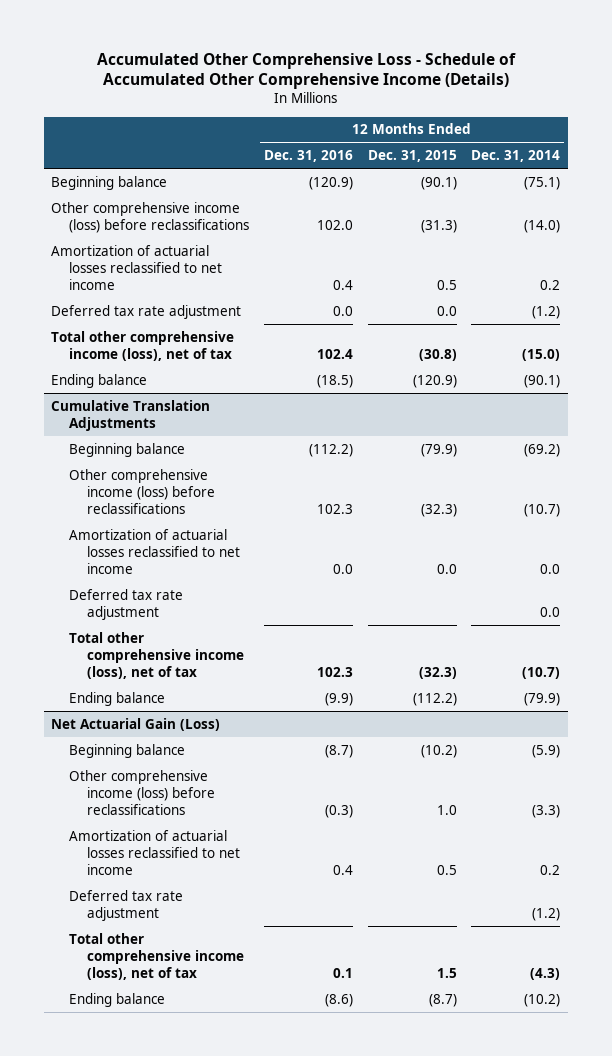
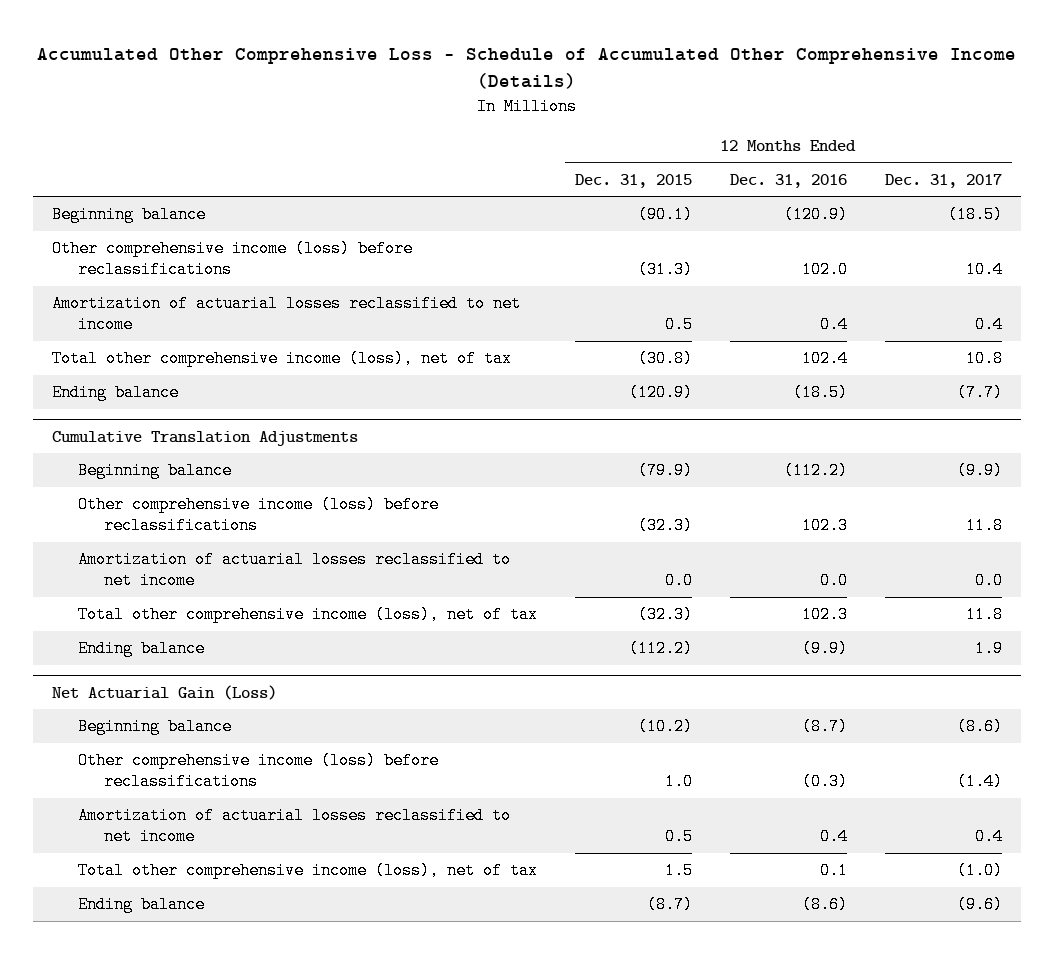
[471,150,561,163] Dec. 31, 2014 -> none
none -> [885,173,1003,188] Dec. 31, 2017
[51,304,242,319] Deferred tax rate adjustment -> none
[69,588,184,620] Deferred tax rate adjustment -> none
[69,889,184,921] Deferred tax rate adjustment -> none

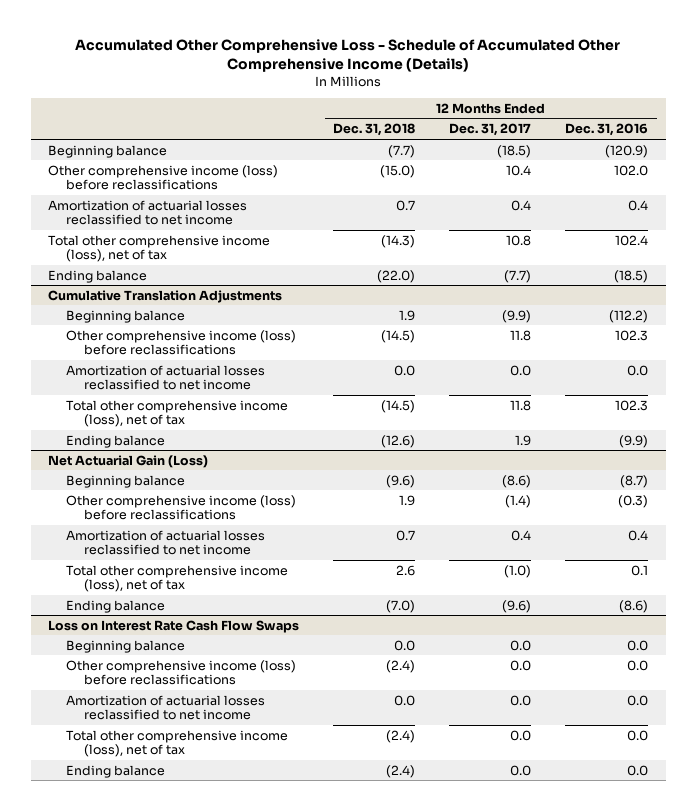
[574,173,692,188] Dec. 31, 2015 -> none
none -> [333,123,416,137] Dec. 31, 2018
none -> [47,619,299,633] Loss on Interest Rate Cash Flow Swaps
none -> [65,639,185,653] Beginning balance
none -> [65,659,296,686] Other comprehensive income (loss) before reclassifications
none -> [65,694,265,721] Amortization of actuarial losses reclassified to net income
none -> [65,729,288,758] Total other comprehensive income (loss), net of tax
none -> [65,764,165,778] Ending balance

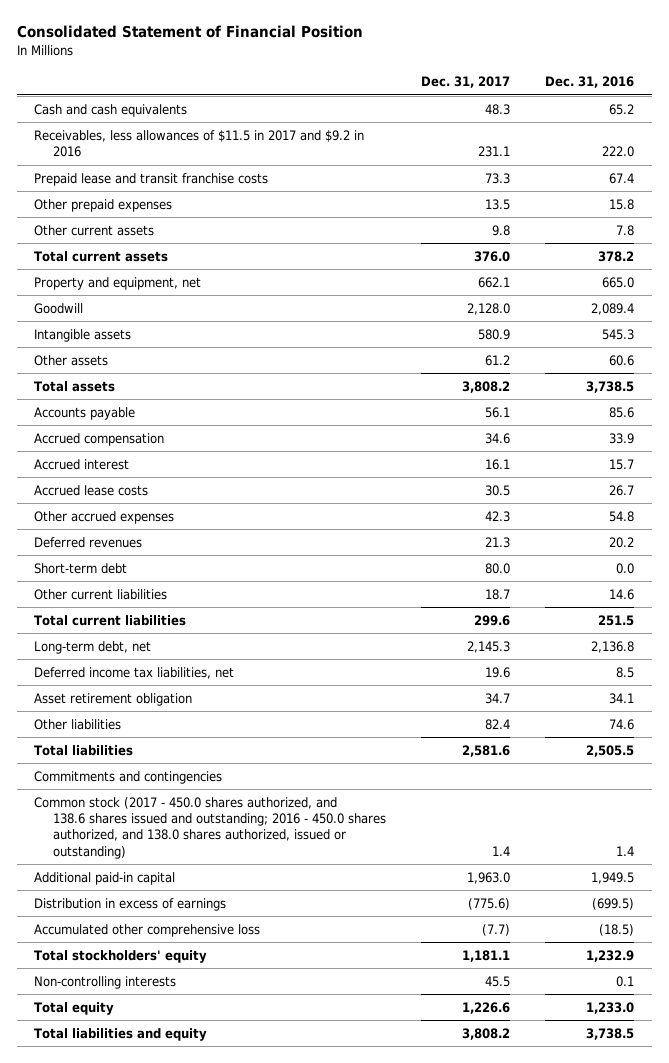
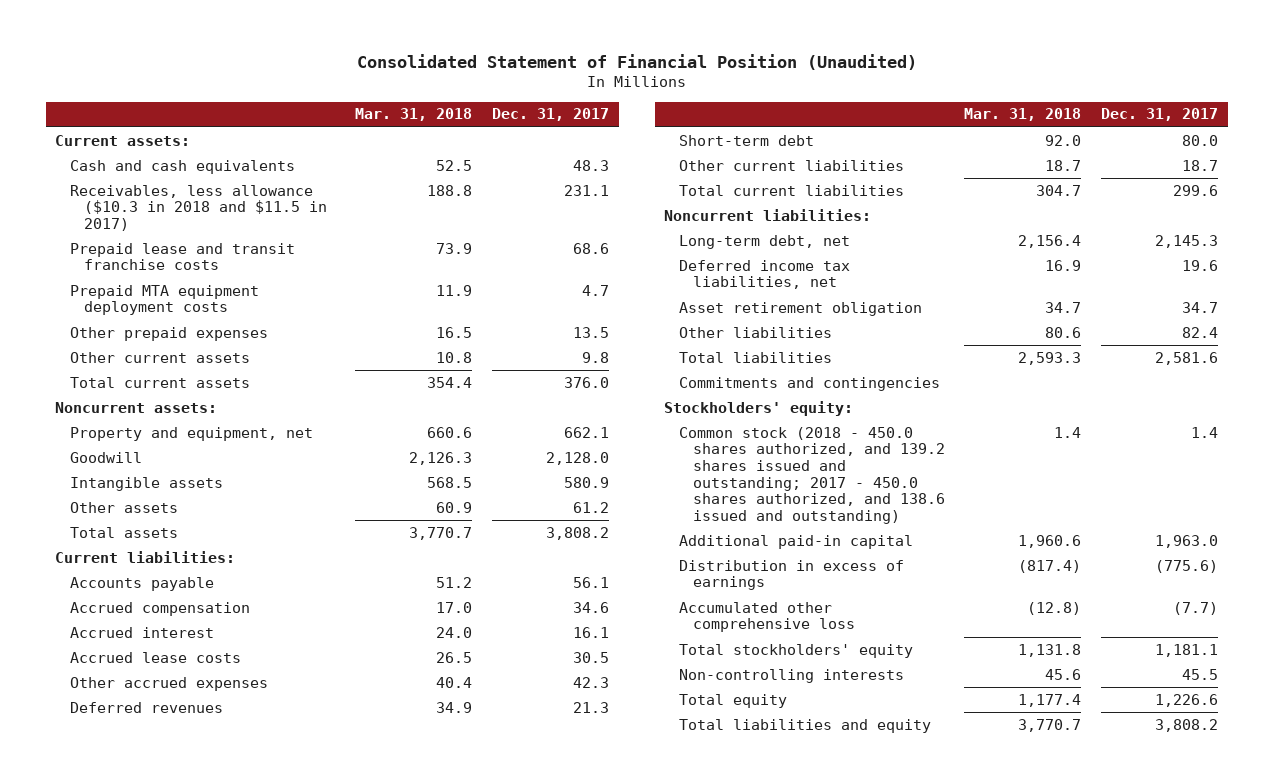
[16,25,363,39] Consolidated Statement of Financial Position -> [356,53,917,70] Consolidated Statement of Financial Position (Unaudited)
[545,76,635,89] Dec. 31, 2016 -> none
none -> [355,108,473,122] Mar. 31, 2018
none -> [55,134,191,146] Current assets:
[34,130,365,158] Receivables, less allowances of $11.5 in 2017 and $9.2 in 2016 -> [69,184,327,232] Receivables, less allowance ($10.3 in 2018 and $11.5 in 2017)
[485,173,511,185] 73.3 -> [572,242,609,254] 68.6
none -> [69,284,259,316] Prepaid MTA equipment deployment costs
none -> [55,401,218,413] Noncurrent assets:
none -> [55,550,236,563] Current liabilities:
none -> [664,208,872,221] Noncurrent liabilities:
none -> [664,400,854,416] Stockholders' equity:
[34,797,387,859] Common stock (2017 - 450.0 shares authorized, and 138.6 shares issued and outstanding; 2016 - 450.0 shares authorized, and 138.0 shares authorized, issued or outstanding) -> [678,426,945,524] Common stock (2018 - 450.0 shares authorized, and 139.2 shares issued and outstanding; 2017 - 450.0 shares authorized, and 138.6 issued and outstanding)

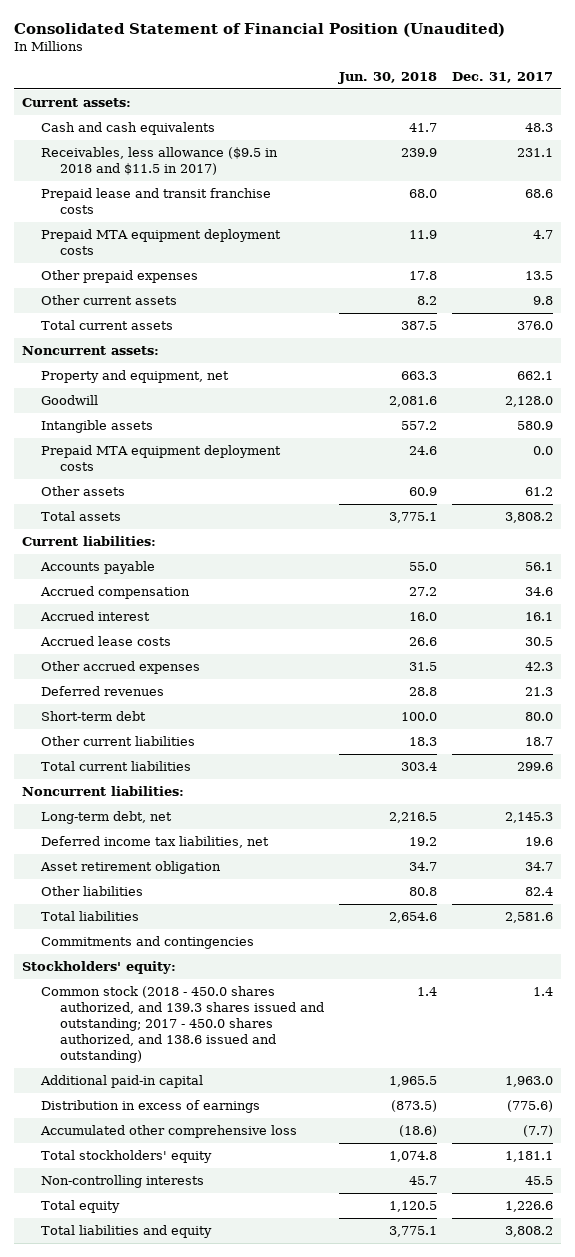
[355,108,473,122] Mar. 31, 2018 -> none
none -> [338,71,438,84] Jun. 30, 2018
[69,184,327,232] Receivables, less allowance ($10.3 in 2018 and $11.5 in 2017) -> [40,147,278,176] Receivables, less allowance ($9.5 in 2018 and $11.5 in 2017)
none -> [40,445,281,472] Prepaid MTA equipment deployment costs
[678,426,945,524] Common stock (2018 - 450.0 shares authorized, and 139.2 shares issued and outstanding; 2017 - 450.0 shares authorized, and 138.6 issued and outstanding) -> [40,986,325,1064] Common stock (2018 - 450.0 shares authorized, and 139.3 shares issued and outstanding; 2017 - 450.0 shares authorized, and 138.6 issued and outstanding)

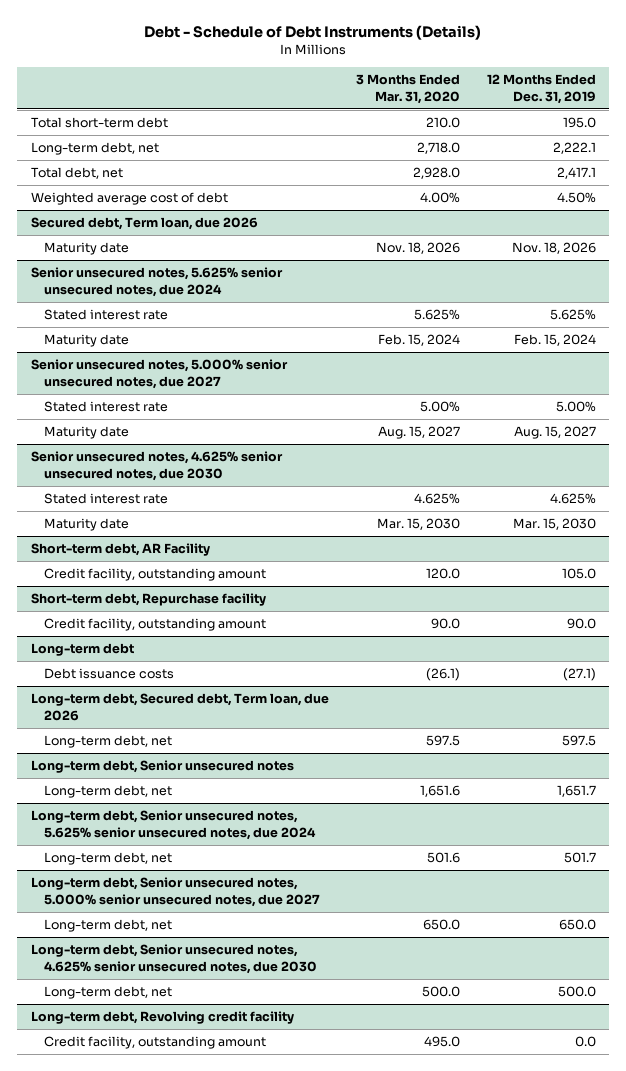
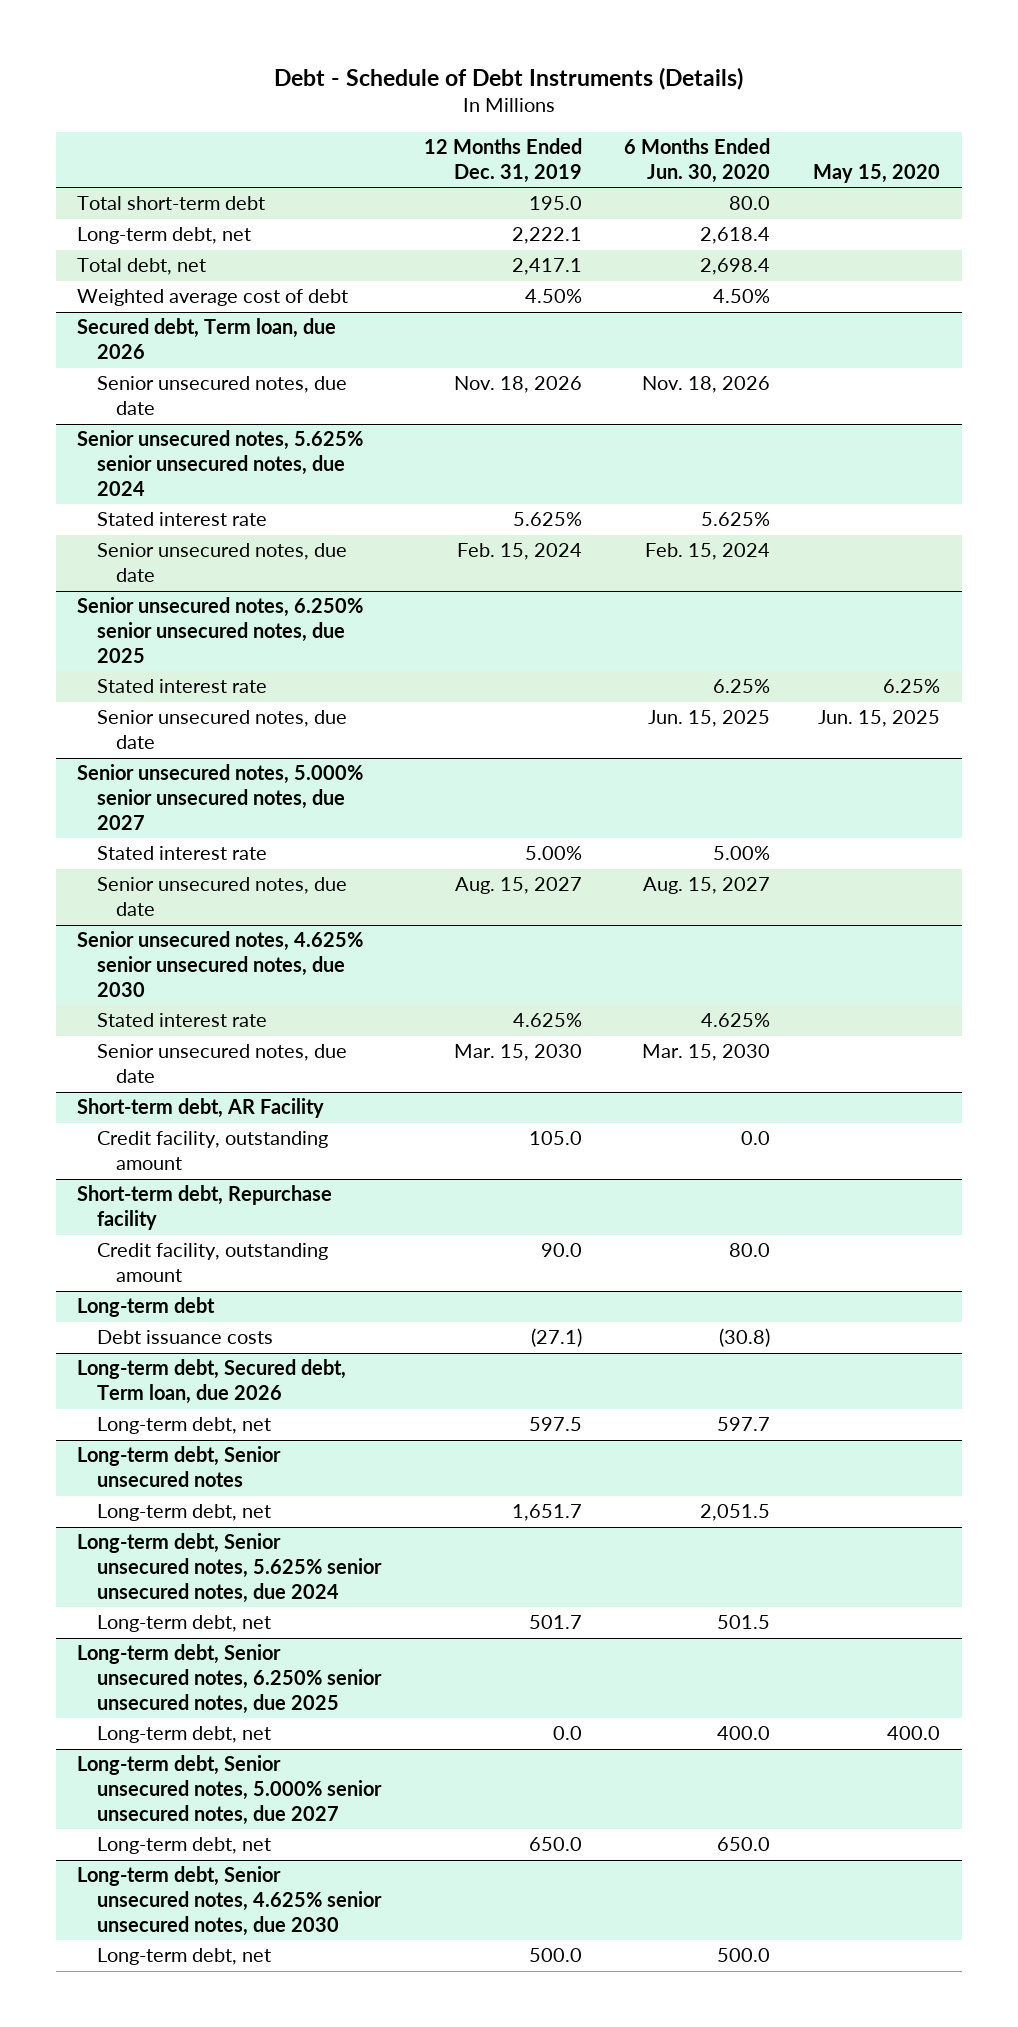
[355,74,460,104] 3 Months Ended Mar. 31, 2020 -> none
none -> [624,138,771,183] 6 Months Ended Jun. 30, 2020
none -> [813,163,941,183] May 15, 2020
[43,242,129,256] Maturity date -> [96,376,347,416] Senior unsecured notes, due date
[43,334,129,348] Maturity date -> [96,543,347,583] Senior unsecured notes, due date
none -> [77,597,364,663] Senior unsecured notes, 6.250% senior unsecured notes, due 2025
none -> [96,679,267,694] Stated interest rate
none -> [96,710,347,750] Senior unsecured notes, due date
[43,426,129,440] Maturity date -> [96,877,347,917] Senior unsecured notes, due date
[43,518,129,532] Maturity date -> [96,1044,347,1084] Senior unsecured notes, due date
none -> [77,1644,382,1714] Long-term debt, Senior unsecured notes, 6.250% senior unsecured notes, due 2025
none -> [96,1726,271,1744] Long-term debt, net
[30,1011,294,1025] Long-term debt, Revolving credit facility -> none
[43,1036,266,1050] Credit facility, outstanding amount -> none

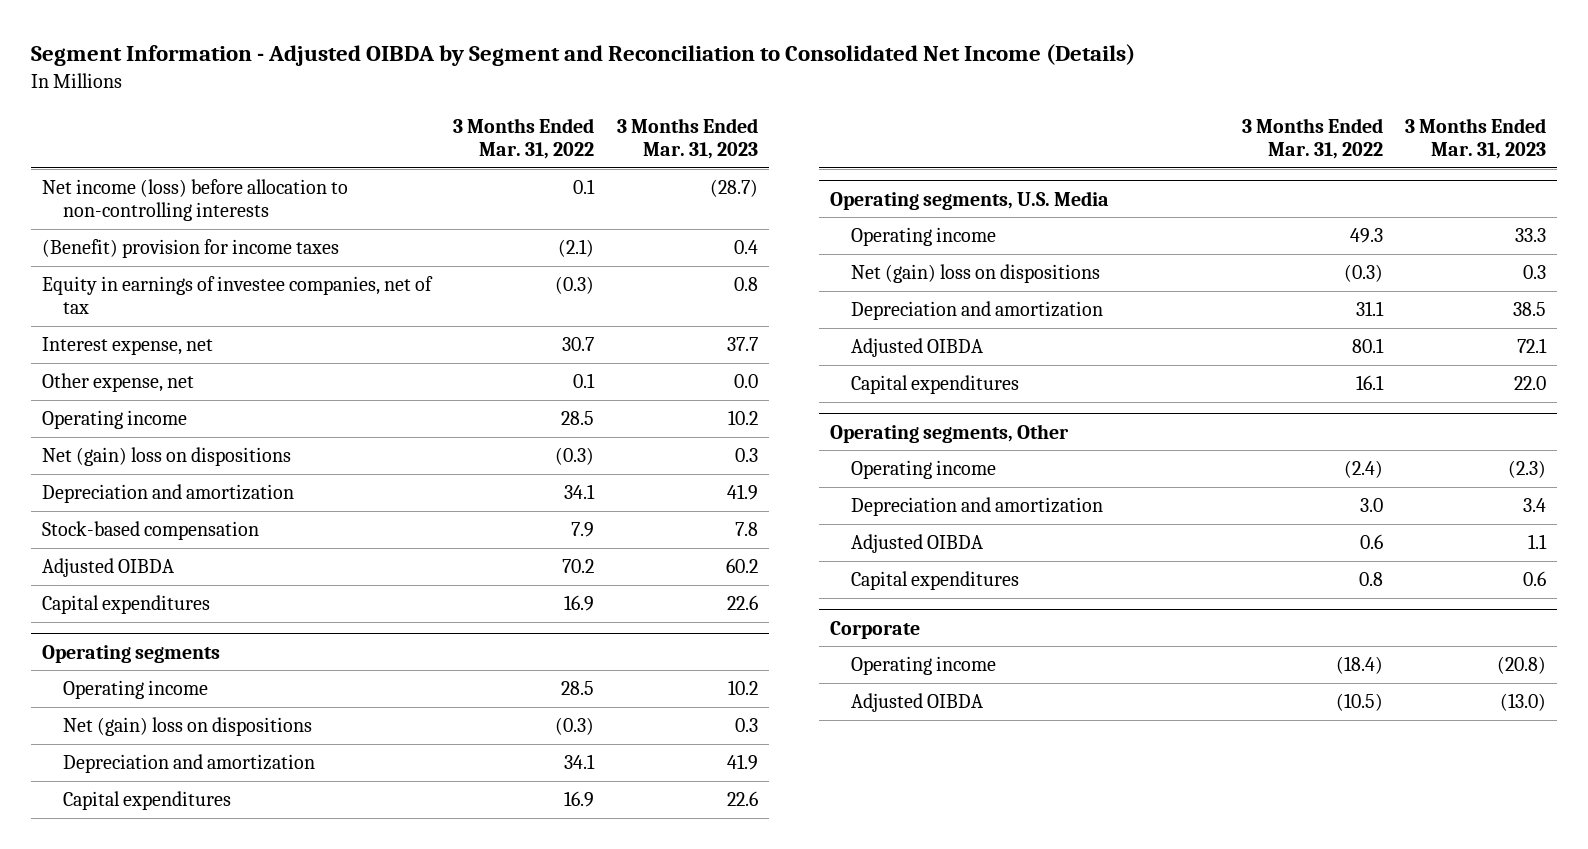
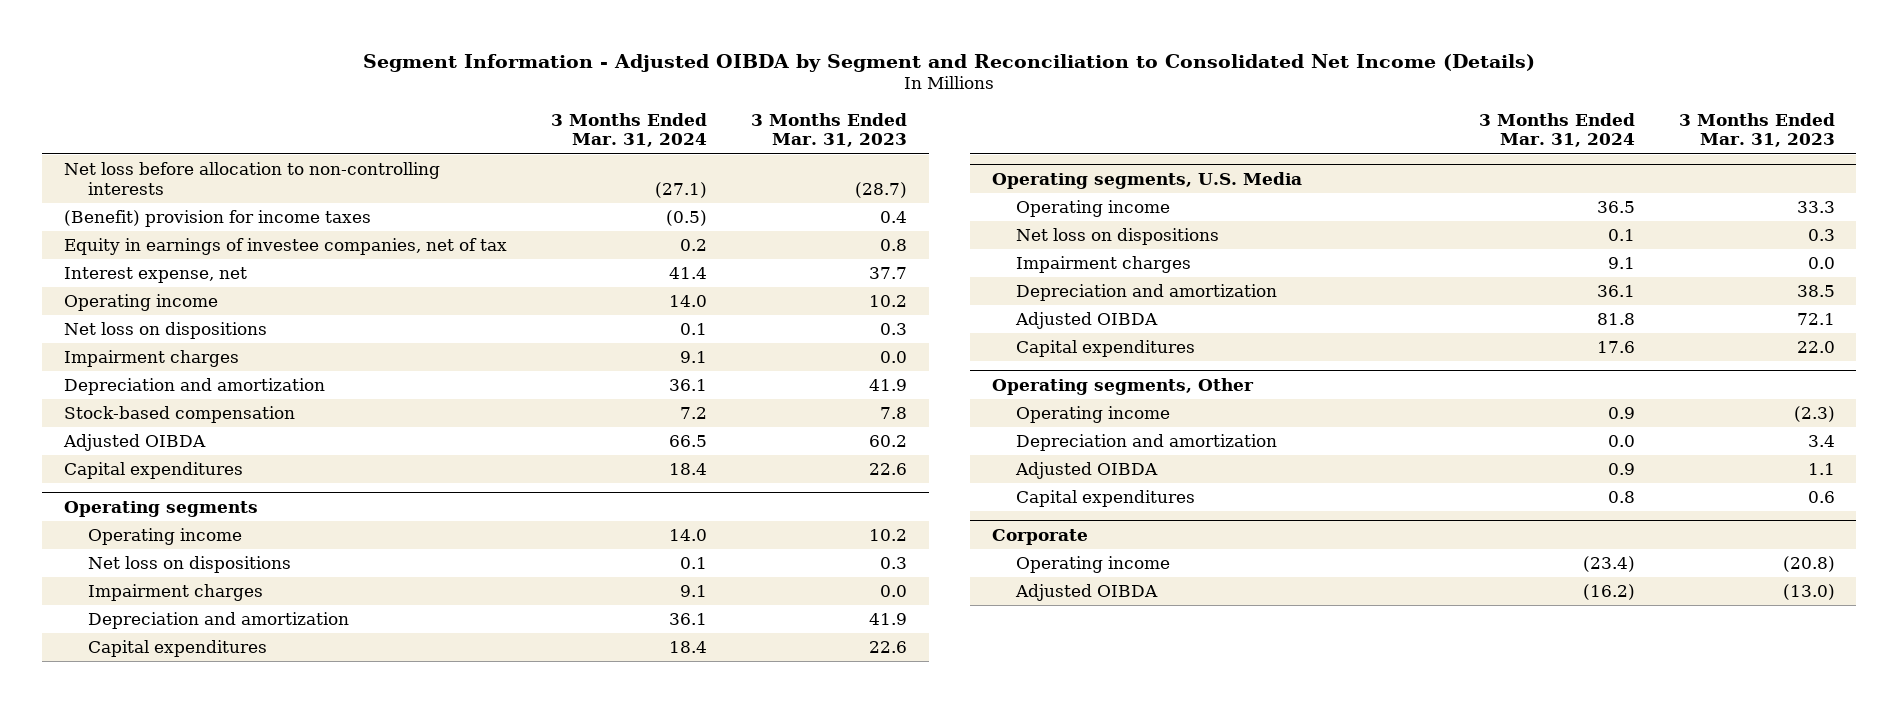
[453,118,595,160] 3 Months Ended Mar. 31, 2022 -> none
none -> [551,112,708,148] 3 Months Ended Mar. 31, 2024
[41,179,348,222] Net income (loss) before allocation to non-controlling interests -> [64,162,441,195] Net loss before allocation to non-controlling interests
[41,373,194,393] Other expense, net -> none
[41,447,291,467] Net (gain) loss on dispositions -> [64,322,268,340] Net loss on dispositions
none -> [64,350,240,368] Impairment charges
[62,717,312,737] Net (gain) loss on dispositions -> [88,556,292,574] Net loss on dispositions
none -> [88,584,264,602] Impairment charges
[850,264,1100,284] Net (gain) loss on dispositions -> [1015,228,1219,246] Net loss on dispositions
none -> [1015,256,1191,274] Impairment charges

